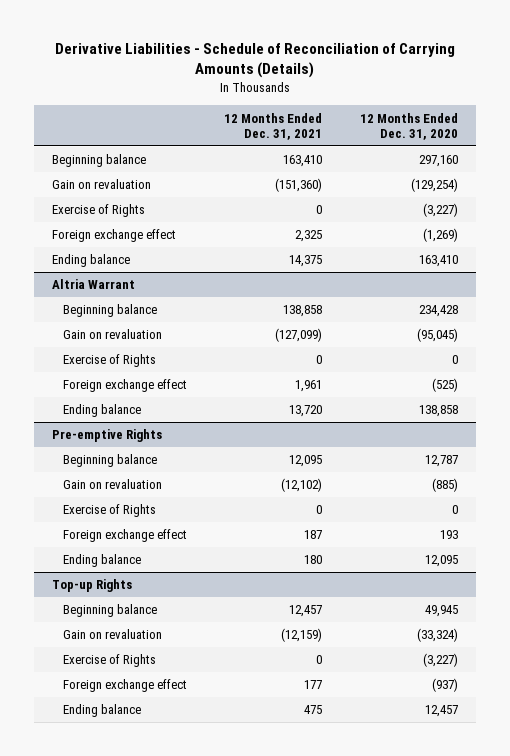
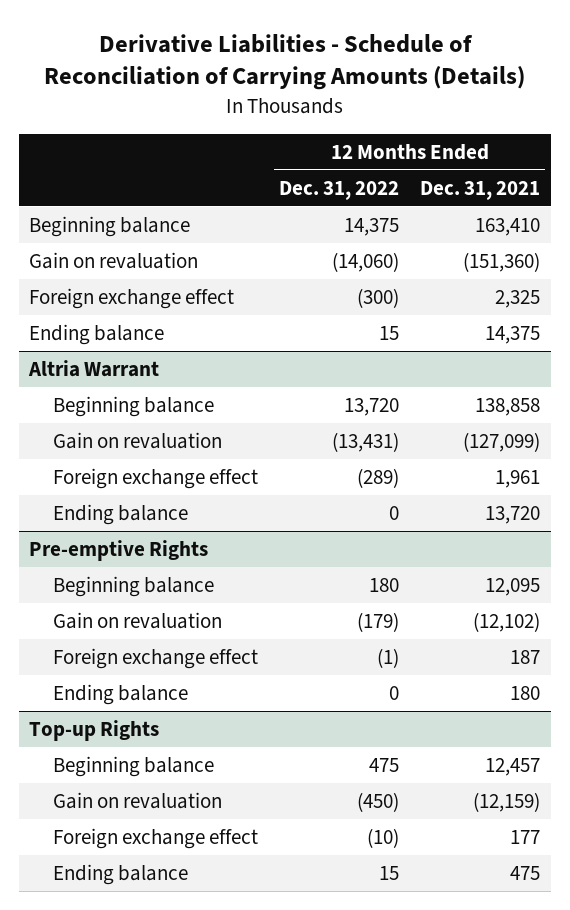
[359,112,458,141] 12 Months Ended Dec. 31, 2020 -> none
none -> [279,180,400,200] Dec. 31, 2022
[52,204,146,218] Exercise of Rights -> none
[62,354,156,368] Exercise of Rights -> none
[62,504,156,518] Exercise of Rights -> none
[62,654,156,668] Exercise of Rights -> none

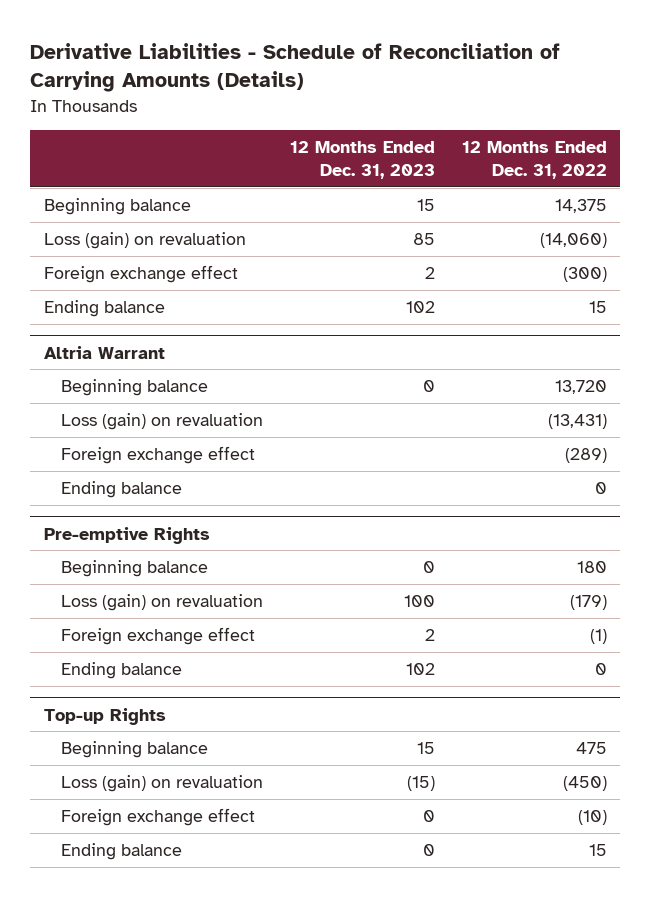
[420,180,541,200] Dec. 31, 2021 -> none
none -> [290,141,436,179] 12 Months Ended Dec. 31, 2023
[29,251,199,269] Gain on revaluation -> [43,232,246,250] Loss (gain) on revaluation
[52,431,222,449] Gain on revaluation -> [61,413,264,431] Loss (gain) on revaluation
[52,611,222,629] Gain on revaluation -> [61,594,264,612] Loss (gain) on revaluation
[52,791,222,809] Gain on revaluation -> [61,775,264,793] Loss (gain) on revaluation

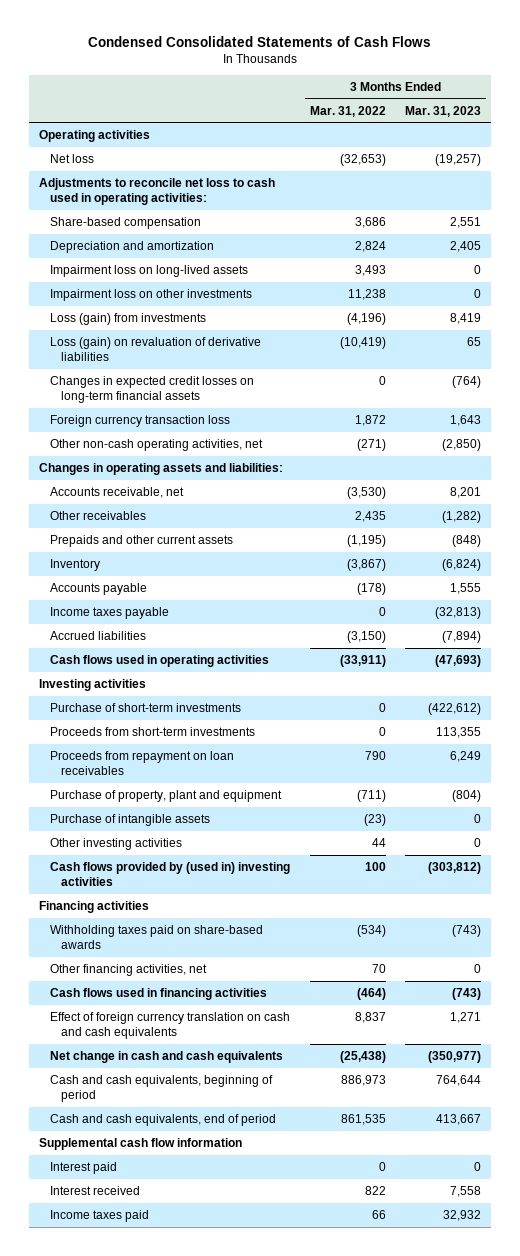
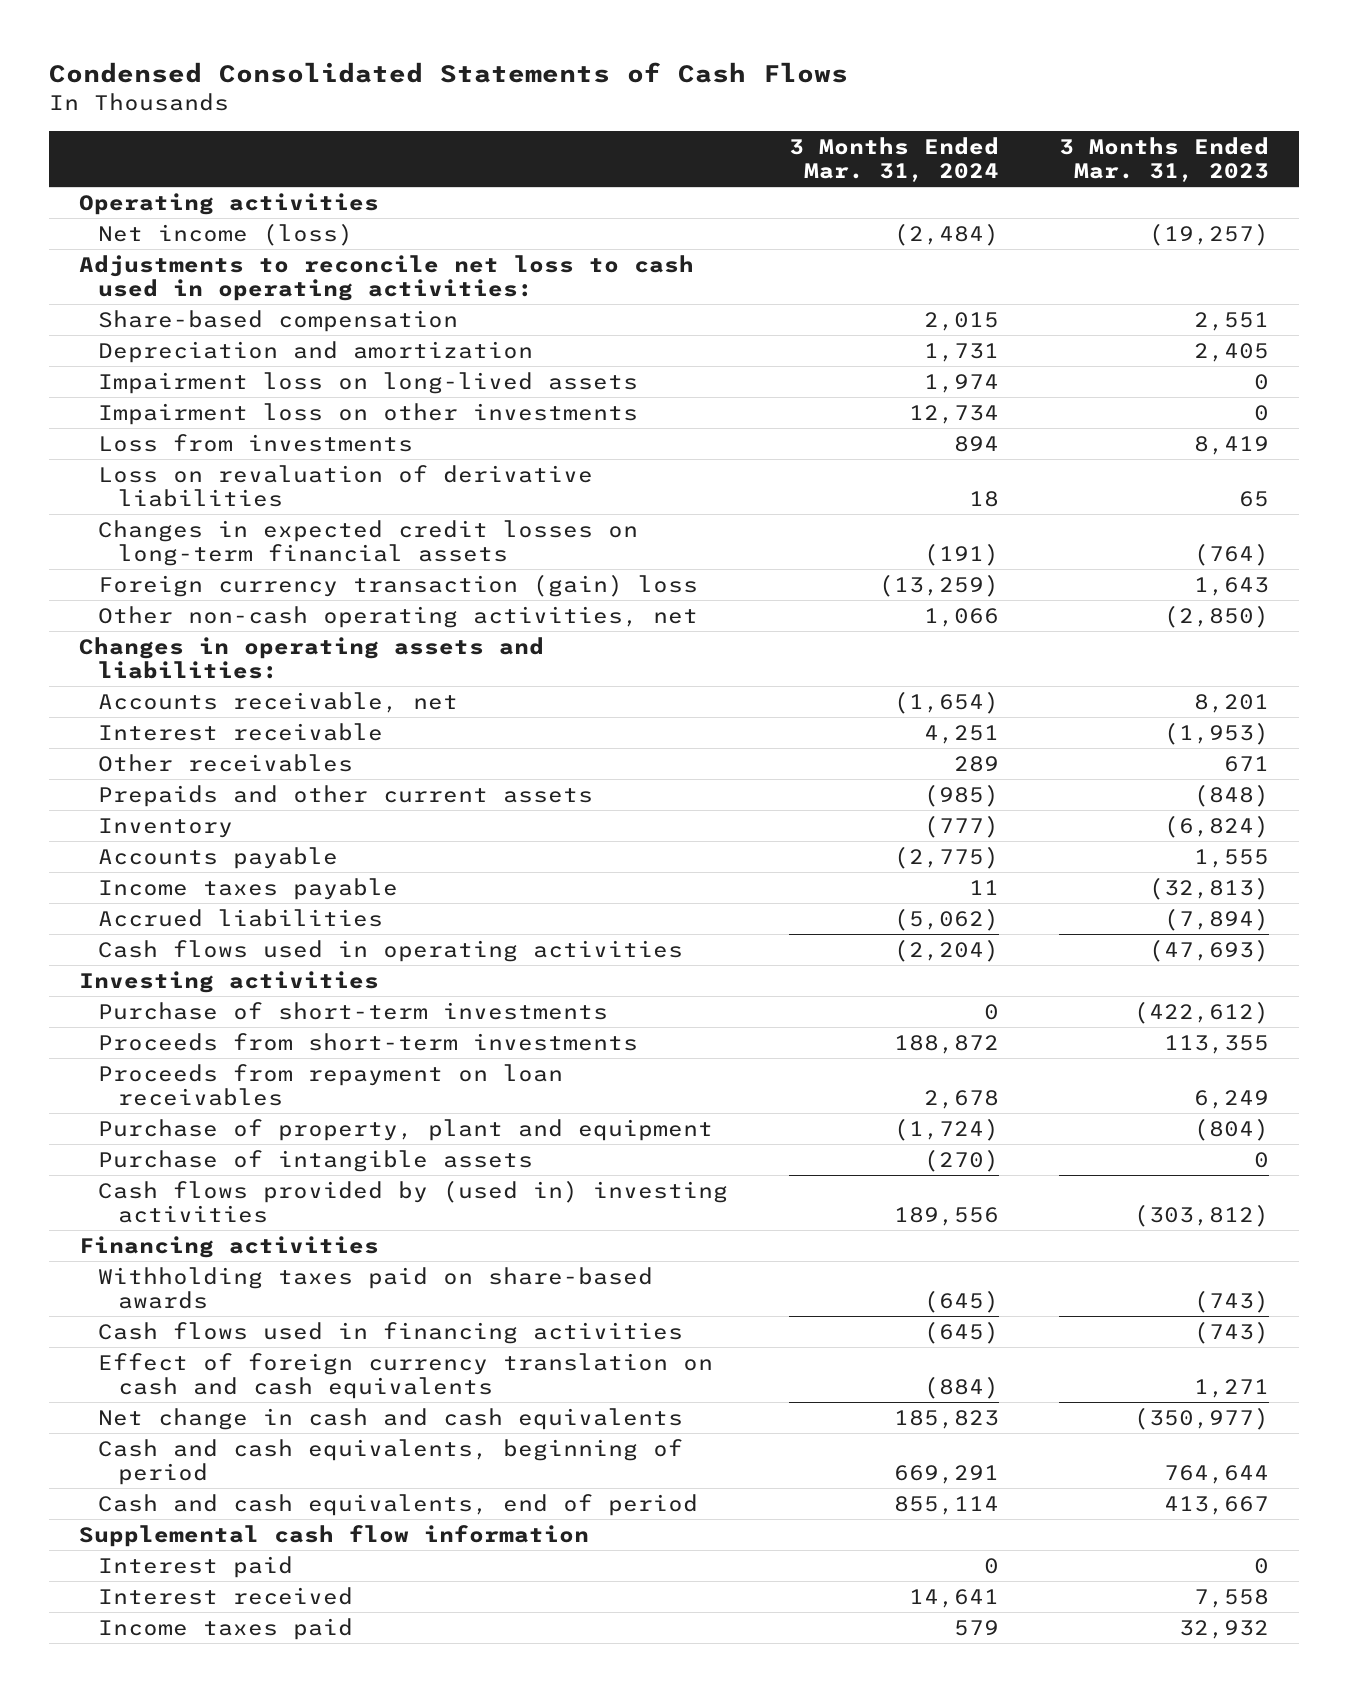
[309,105,386,117] Mar. 31, 2022 -> none
none -> [788,136,999,183] 3 Months Ended Mar. 31, 2024
[50,153,95,163] Net loss -> [98,222,354,246] Net income (loss)
[50,312,207,325] Loss (gain) from investments -> [98,433,414,452] Loss from investments
[50,336,262,362] Loss (gain) on revaluation of derivative liabilities -> [98,464,594,508] Loss on revaluation of derivative liabilities
[50,414,231,427] Foreign currency transaction loss -> [98,573,699,597] Foreign currency transaction (gain) loss
none -> [98,722,384,741] Interest receivable
[442,510,482,523] (1,282) -> [1223,755,1269,772] 671
[50,837,183,850] Other investing activities -> none
[50,963,208,976] Other financing activities, net -> none

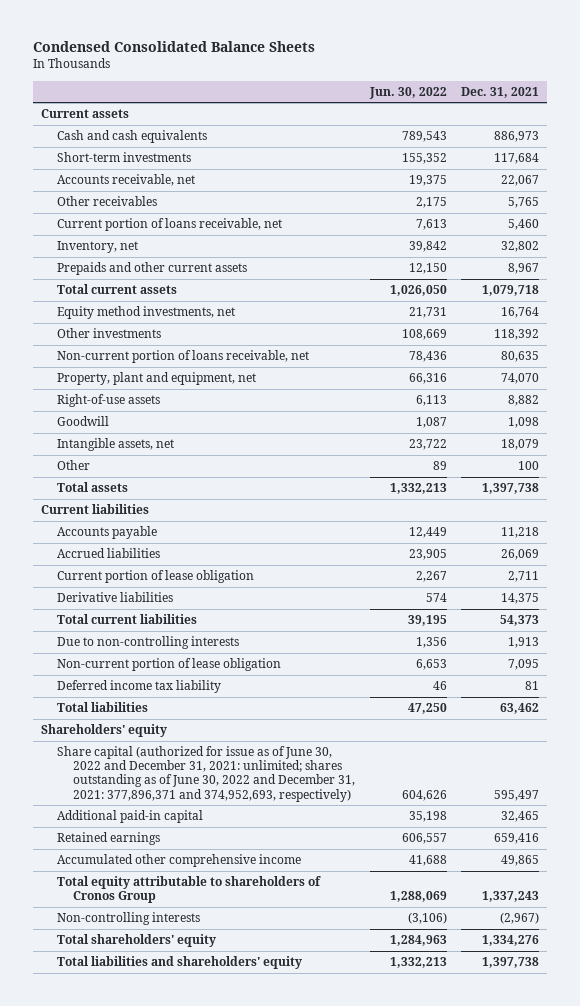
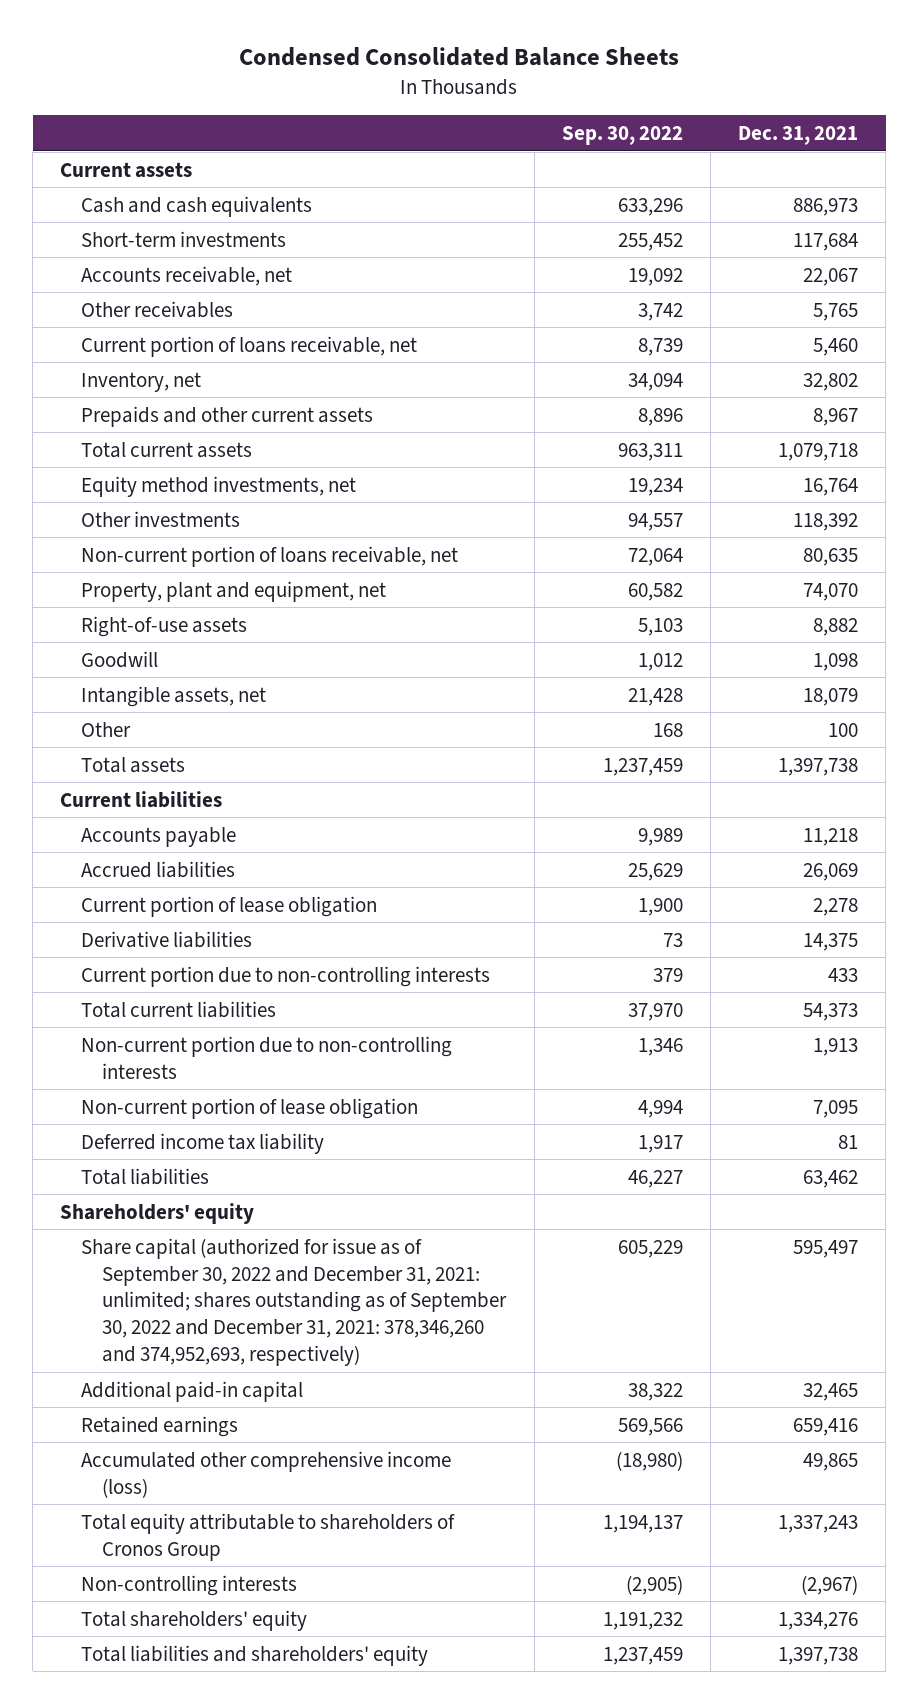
[368,86,447,99] Jun. 30, 2022 -> none
none -> [561,125,683,145] Sep. 30, 2022
[508,571,540,583] 2,711 -> [813,897,859,916] 2,278
none -> [81,965,491,987] Current portion due to non-controlling interests
[56,636,239,650] Due to non-controlling interests -> [81,1035,453,1079] Non-current portion due to non-controlling interests
[56,746,355,802] Share capital (authorized for issue as of June 30, 2022 and December 31, 2021: unlimited; shares outstanding as of June 30, 2022 and December 31, 2021: 377,896,371 and 374,952,693, respectively) -> [81,1237,508,1367] Share capital (authorized for issue as of September 30, 2022 and December 31, 2021: unlimited; shares outstanding as of September 30, 2022 and December 31, 2021: 378,346,260 and 374,952,693, respectively)
[56,854,301,868] Accumulated other comprehensive income -> [81,1450,452,1498] Accumulated other comprehensive income (loss)

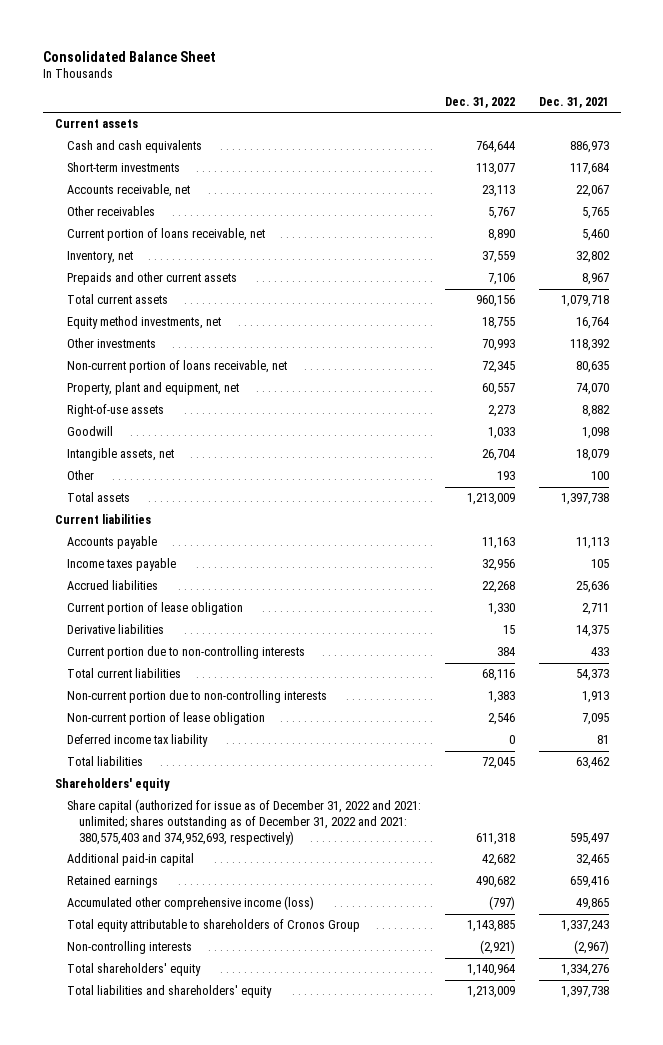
[239,47,680,67] Condensed Consolidated Balance Sheets -> [42,50,216,62] Consolidated Balance Sheet
[561,125,683,145] Sep. 30, 2022 -> none
none -> [444,96,515,108] Dec. 31, 2022
[803,827,859,846] 11,218 -> [575,537,609,550] 11,113
none -> [66,558,176,572] Income taxes payable
[803,862,859,881] 26,069 -> [575,581,609,594] 25,636
[813,897,859,916] 2,278 -> [581,603,609,616] 2,711
[81,1237,508,1367] Share capital (authorized for issue as of September 30, 2022 and December 31, 2021: unlimited; shares outstanding as of September 30, 2022 and December 31, 2021: 378,346,260 and 374,952,693, respectively) -> [66,799,421,845] Share capital (authorized for issue as of December 31, 2022 and 2021: unlimited; shares outstanding as of December 31, 2022 and 2021: 380,575,403 and 374,952,693, respectively)

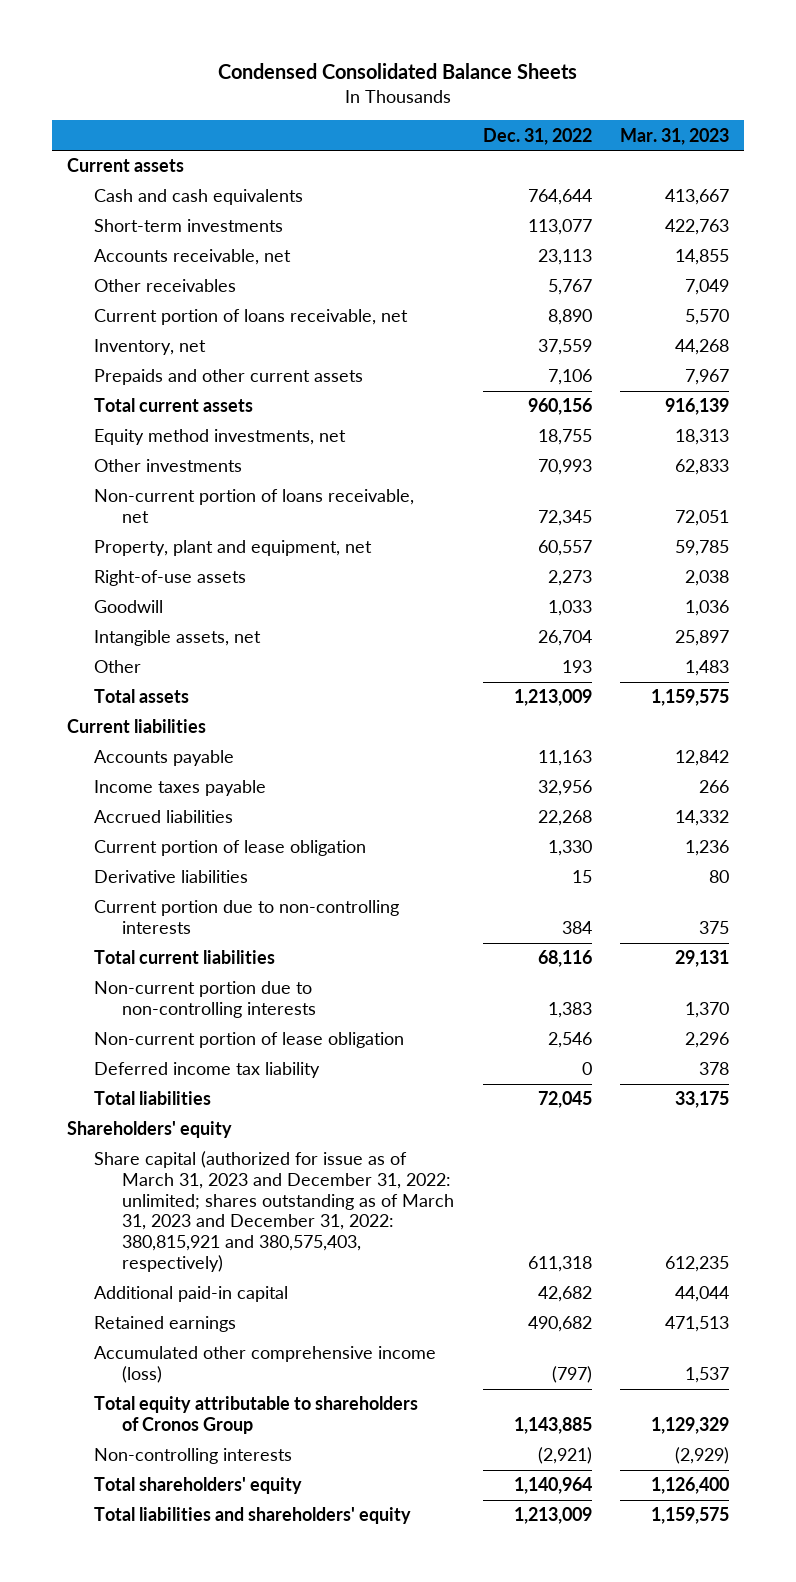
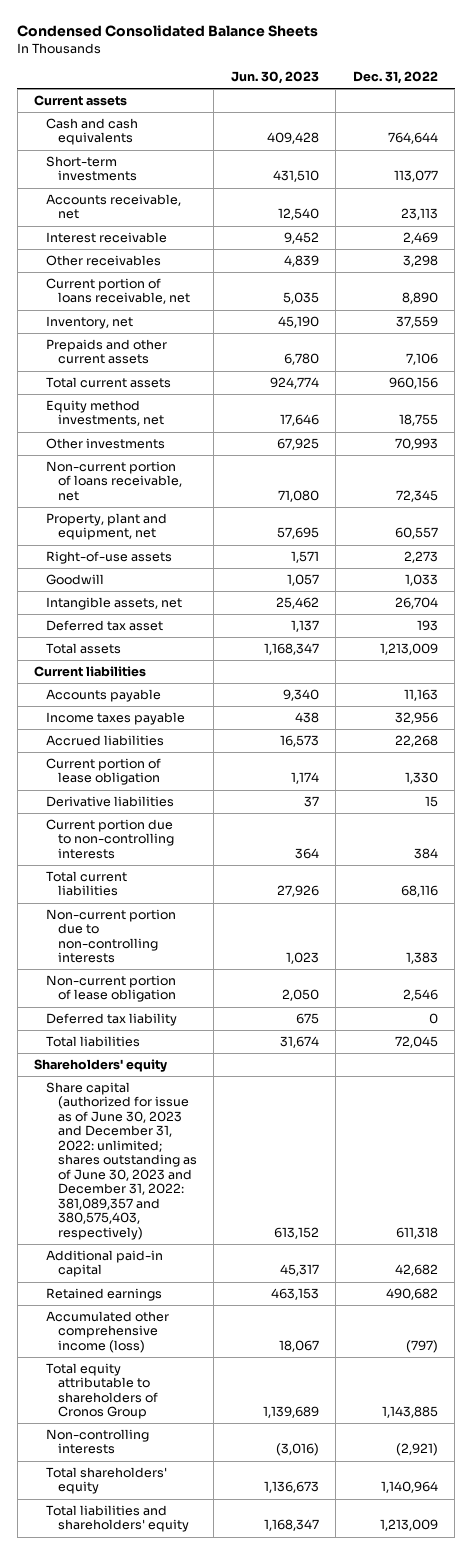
[620,127,730,145] Mar. 31, 2023 -> none
none -> [230,71,319,85] Jun. 30, 2023
none -> [45,232,167,244] Interest receivable
[547,279,592,296] 5,767 -> [402,255,438,268] 3,298
[94,660,142,674] Other -> [45,620,163,632] Deferred tax asset
[94,1062,321,1079] Deferred income tax liability -> [45,1013,177,1027] Deferred tax liability
[94,1151,455,1272] Share capital (authorized for issue as of March 31, 2023 and December 31, 2022: unlimited; shares outstanding as of March 31, 2023 and December 31, 2022: 380,815,921 and 380,575,403, respectively) -> [45,1082,197,1240] Share capital (authorized for issue as of June 30, 2023 and December 31, 2022: unlimited; shares outstanding as of June 30, 2023 and December 31, 2022: 381,089,357 and 380,575,403, respectively)

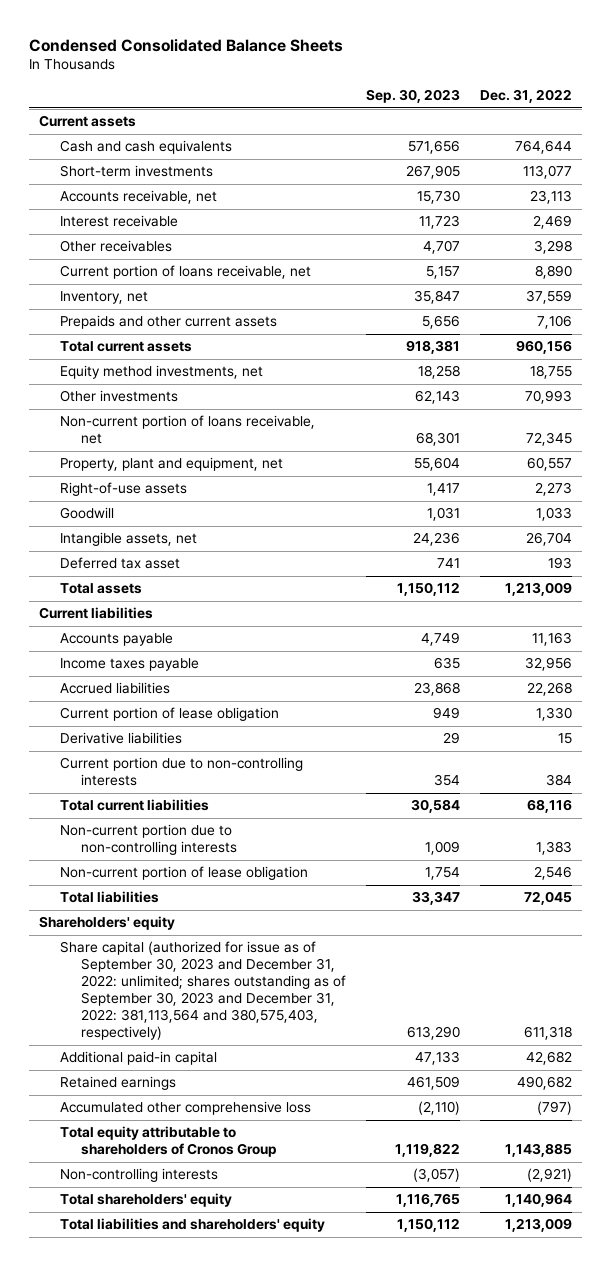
[230,71,319,85] Jun. 30, 2023 -> none
none -> [365,89,460,104] Sep. 30, 2023
[45,1013,177,1027] Deferred tax liability -> none
[45,1082,197,1240] Share capital (authorized for issue as of June 30, 2023 and December 31, 2022: unlimited; shares outstanding as of June 30, 2023 and December 31, 2022: 381,089,357 and 380,575,403, respectively) -> [59,941,346,1041] Share capital (authorized for issue as of September 30, 2023 and December 31, 2022: unlimited; shares outstanding as of September 30, 2023 and December 31, 2022: 381,113,564 and 380,575,403, respectively)
[45,1311,169,1353] Accumulated other comprehensive income (loss) -> [59,1101,311,1116] Accumulated other comprehensive loss

